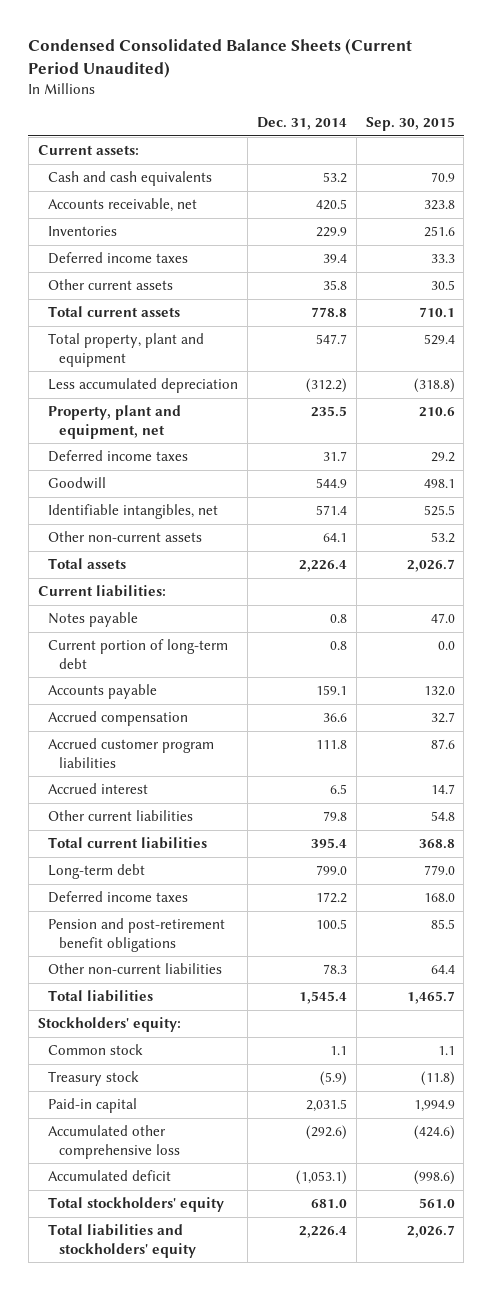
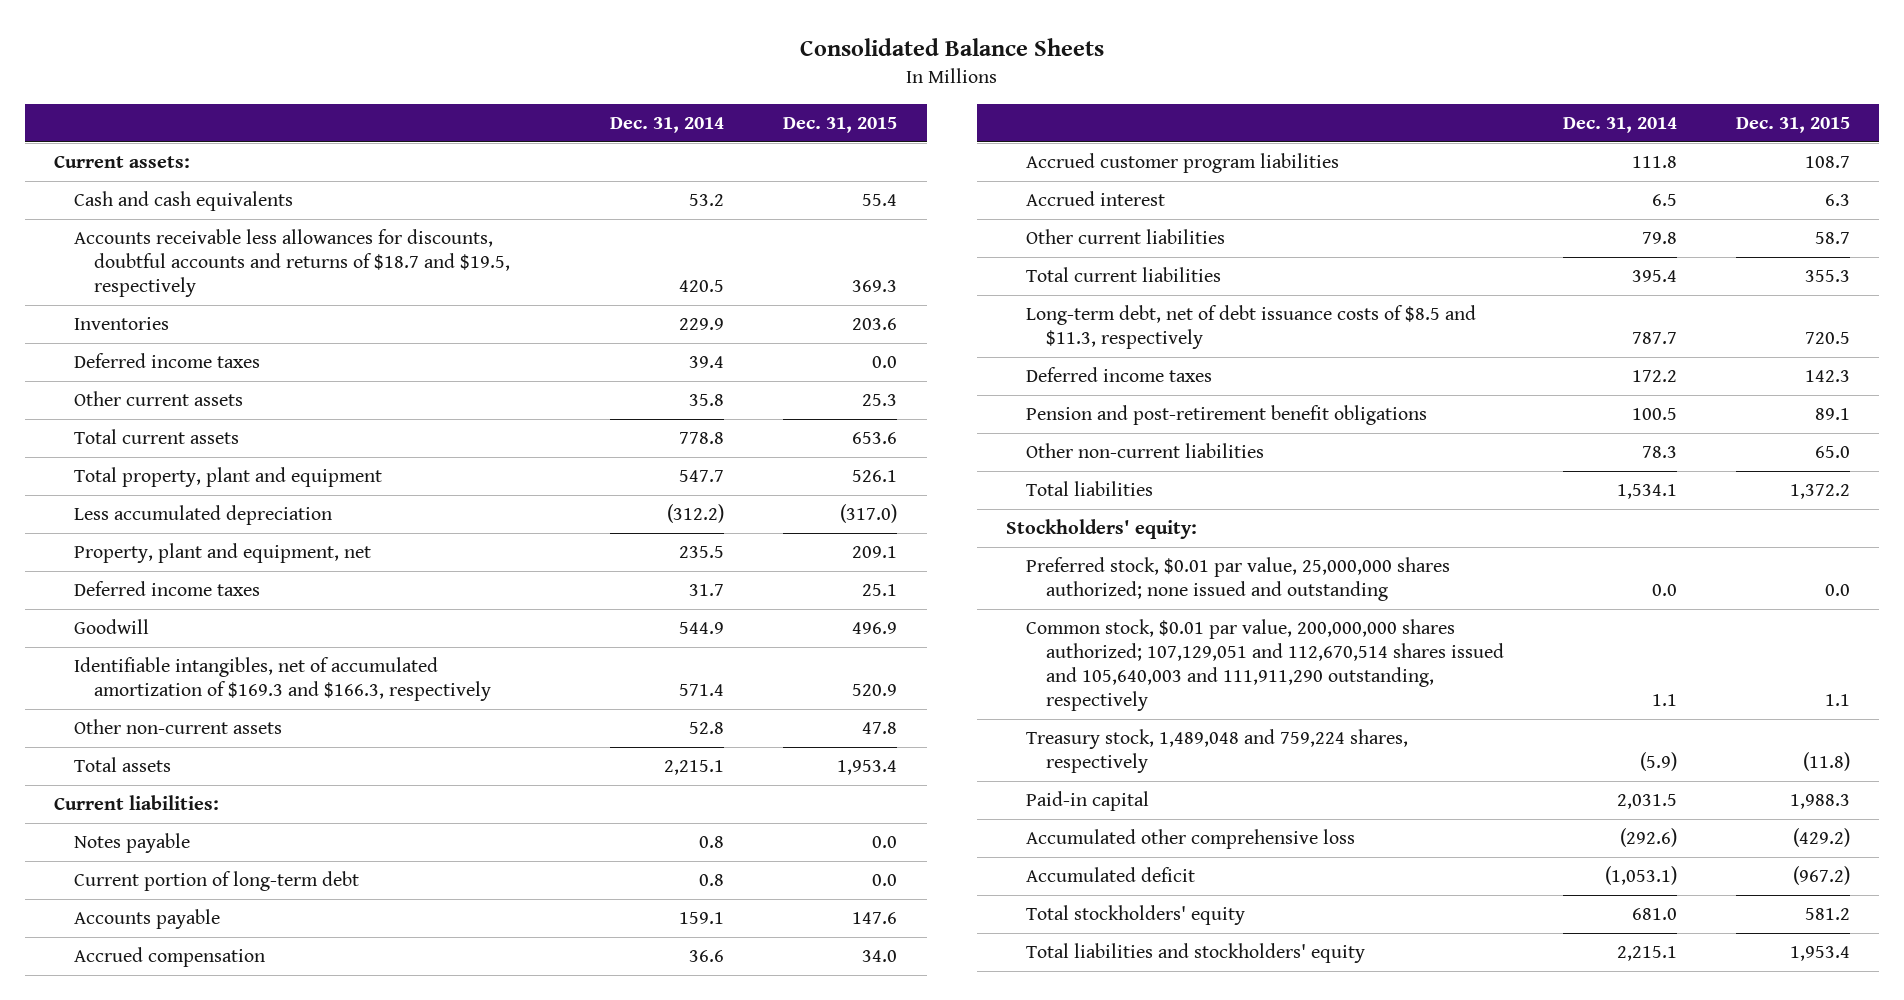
[28,38,413,79] Condensed Consolidated Balance Sheets (Current Period Unaudited) -> [799,37,1104,56] Consolidated Balance Sheets
[365,117,455,132] Sep. 30, 2015 -> none
none -> [783,116,898,133] Dec. 31, 2015
[48,198,198,213] Accounts receivable, net -> [73,229,510,298] Accounts receivable less allowances for discounts, doubtful accounts and returns of $18.7 and $19.5, respectively
[48,504,219,520] Identifiable intangibles, net -> [73,657,491,702] Identifiable intangibles, net of accumulated amortization of $169.3 and $166.3, respectively
[323,533,348,543] 64.1 -> [689,722,725,735] 52.8
[299,560,348,573] 2,226.4 -> [664,760,725,776] 2,215.1
[48,864,146,880] Long-term debt -> [1026,305,1477,350] Long-term debt, net of debt issuance costs of $8.5 and $11.3, respectively
[316,865,348,876] 799.0 -> [1632,332,1678,345] 787.7
[299,991,348,1005] 1,545.4 -> [1617,484,1678,500] 1,534.1
none -> [1026,557,1451,602] Preferred stock, $0.01 par value, 25,000,000 shares authorized; none issued and outstanding
[48,1044,144,1056] Common stock -> [1026,619,1505,712] Common stock, $0.01 par value, 200,000,000 shares authorized; 107,129,051 and 112,670,514 shares issued and 105,640,003 and 111,911,290 outstanding, respectively
[48,1071,140,1087] Treasury stock -> [1026,729,1409,774] Treasury stock, 1,489,048 and 759,224 shares, respectively
[299,1226,348,1239] 2,226.4 -> [1617,946,1678,962] 2,215.1

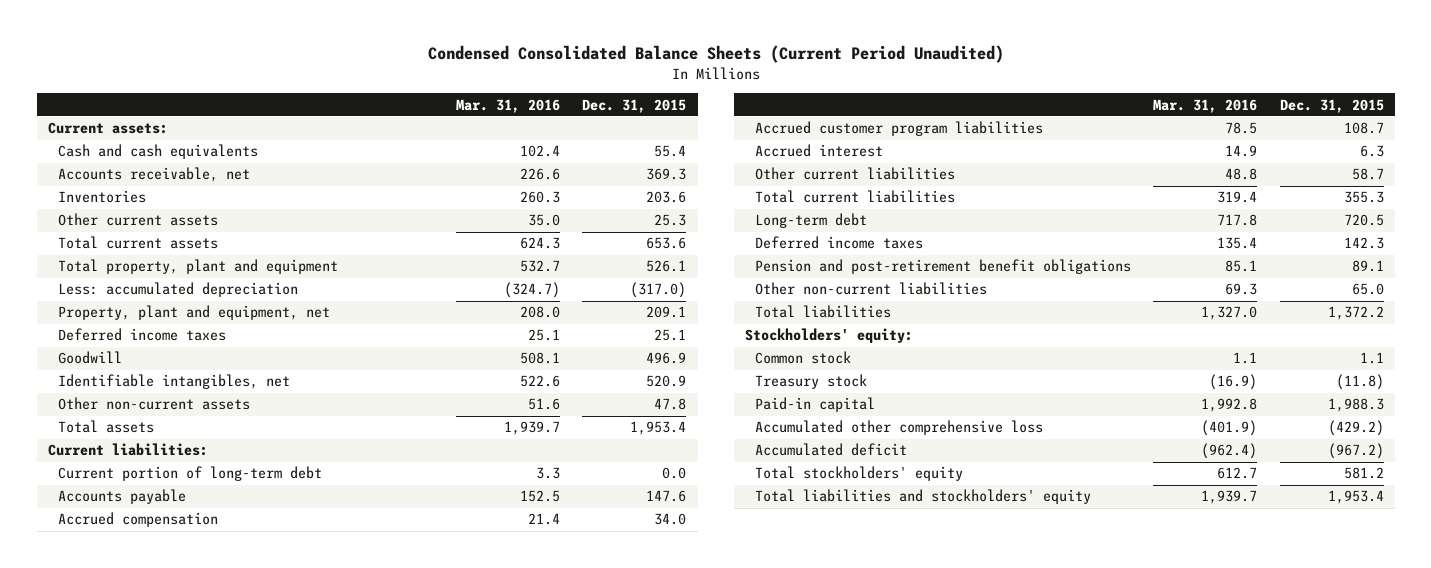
[799,37,1104,56] Consolidated Balance Sheets -> [427,45,1004,64] Condensed Consolidated Balance Sheets (Current Period Unaudited)
[610,116,725,133] Dec. 31, 2014 -> none
none -> [456,98,561,113] Mar. 31, 2016
[73,229,510,298] Accounts receivable less allowances for discounts, doubtful accounts and returns of $18.7 and $19.5, respectively -> [57,167,250,183] Accounts receivable, net
[73,353,260,369] Deferred income taxes -> none
[73,505,332,526] Less accumulated depreciation -> [57,282,298,298] Less: accumulated depreciation
[73,657,491,702] Identifiable intangibles, net of accumulated amortization of $169.3 and $166.3, respectively -> [57,374,290,390] Identifiable intangibles, net
[73,833,190,854] Notes payable -> none
[1026,305,1477,350] Long-term debt, net of debt issuance costs of $8.5 and $11.3, respectively -> [755,213,868,229] Long-term debt
[1026,557,1451,602] Preferred stock, $0.01 par value, 25,000,000 shares authorized; none issued and outstanding -> none
[1026,619,1505,712] Common stock, $0.01 par value, 200,000,000 shares authorized; 107,129,051 and 112,670,514 shares issued and 105,640,003 and 111,911,290 outstanding, respectively -> [755,351,852,365] Common stock
[1026,729,1409,774] Treasury stock, 1,489,048 and 759,224 shares, respectively -> [755,374,868,390] Treasury stock

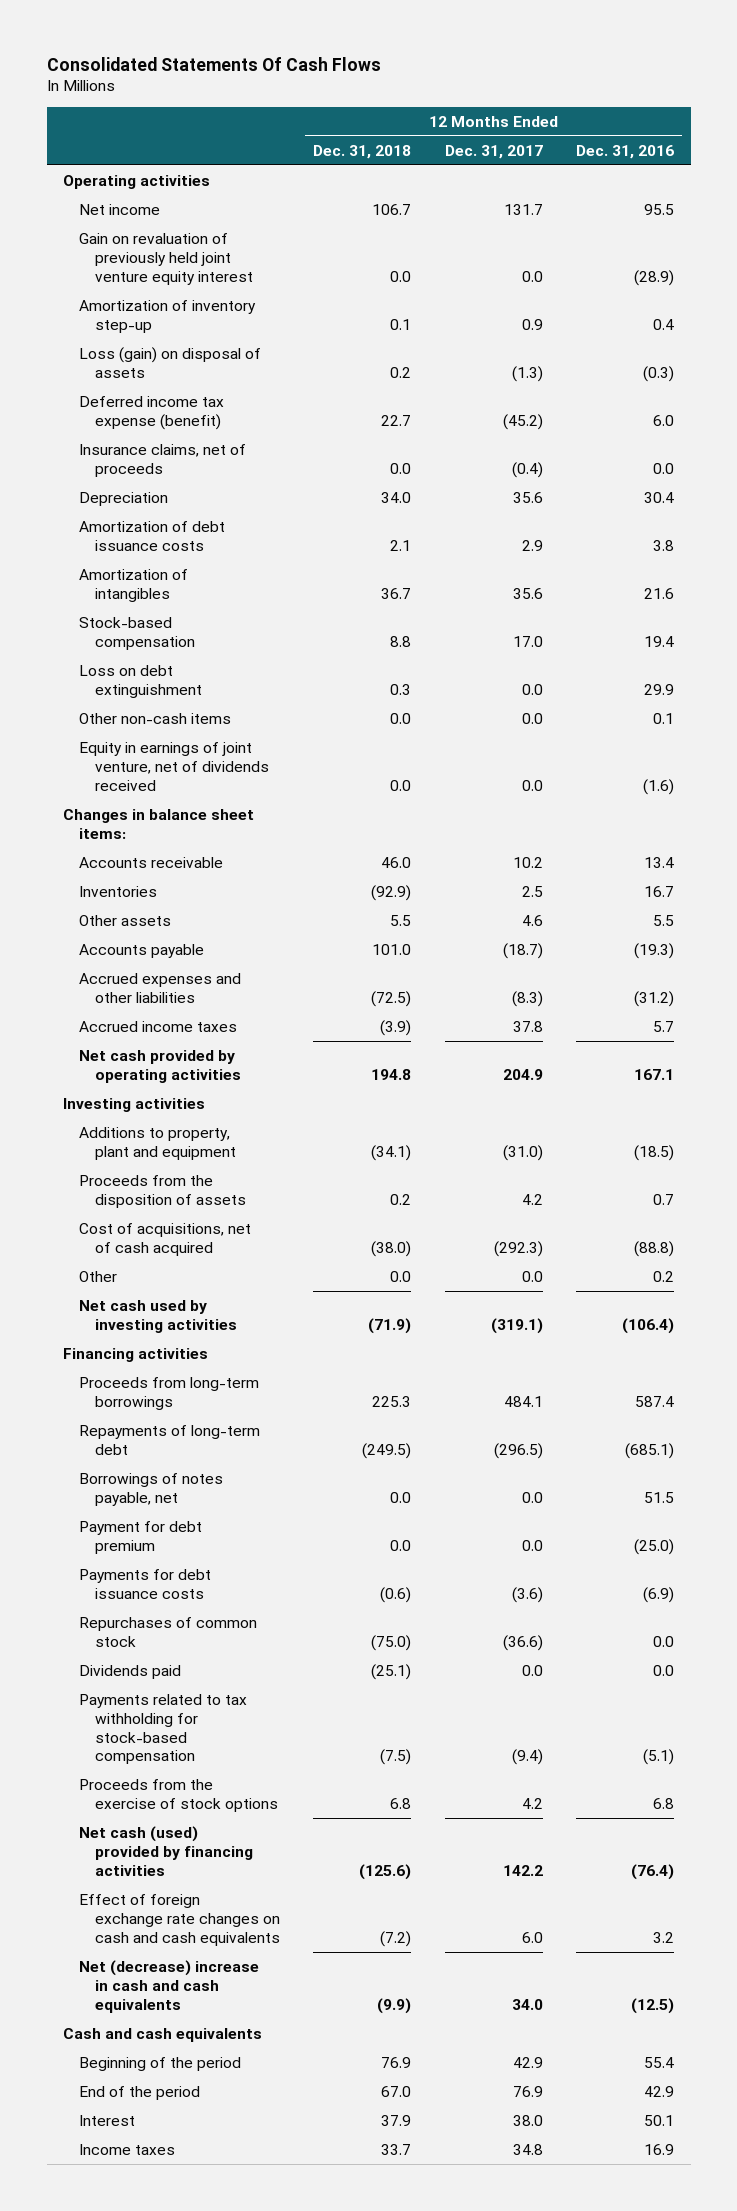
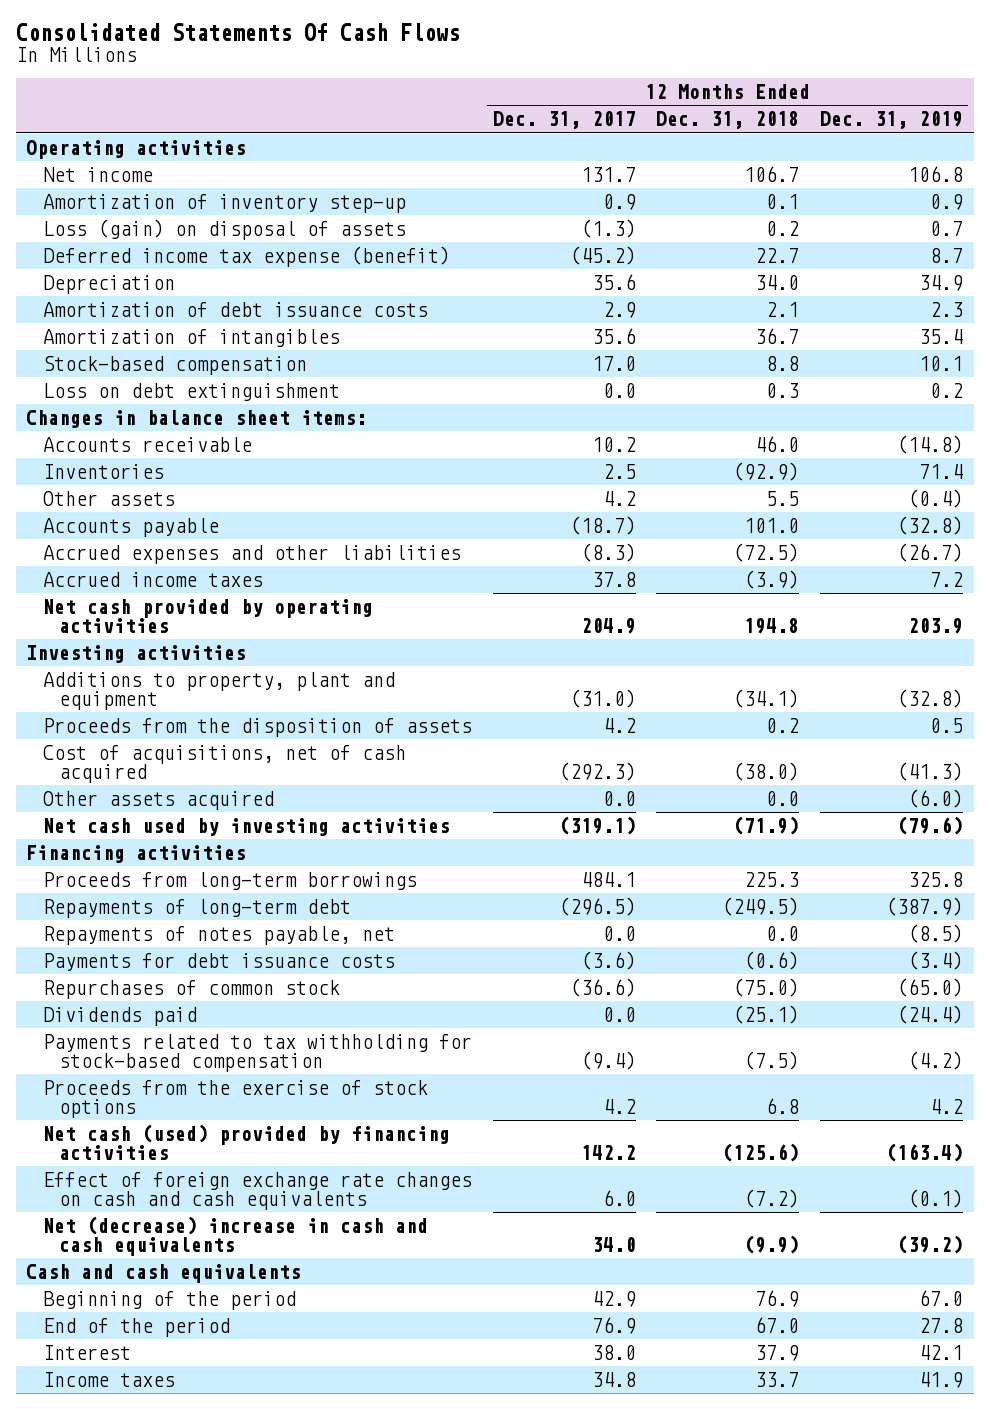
[575,144,674,159] Dec. 31, 2016 -> none
none -> [820,111,964,130] Dec. 31, 2019
[79,233,253,285] Gain on revaluation of previously held joint venture equity interest -> none
[79,444,247,477] Insurance claims, net of proceeds -> none
[79,713,232,725] Other non-cash items -> none
[79,742,269,791] Equity in earnings of joint venture, net of dividends received -> none
[521,915,543,927] 4.6 -> [602,490,636,506] 4.2
[79,1271,118,1283] Other -> none
none -> [42,790,274,810] Other assets acquired
[79,1521,203,1554] Payment for debt premium -> none
[79,1473,224,1506] Borrowings of notes payable, net -> [42,925,395,945] Repayments of notes payable, net

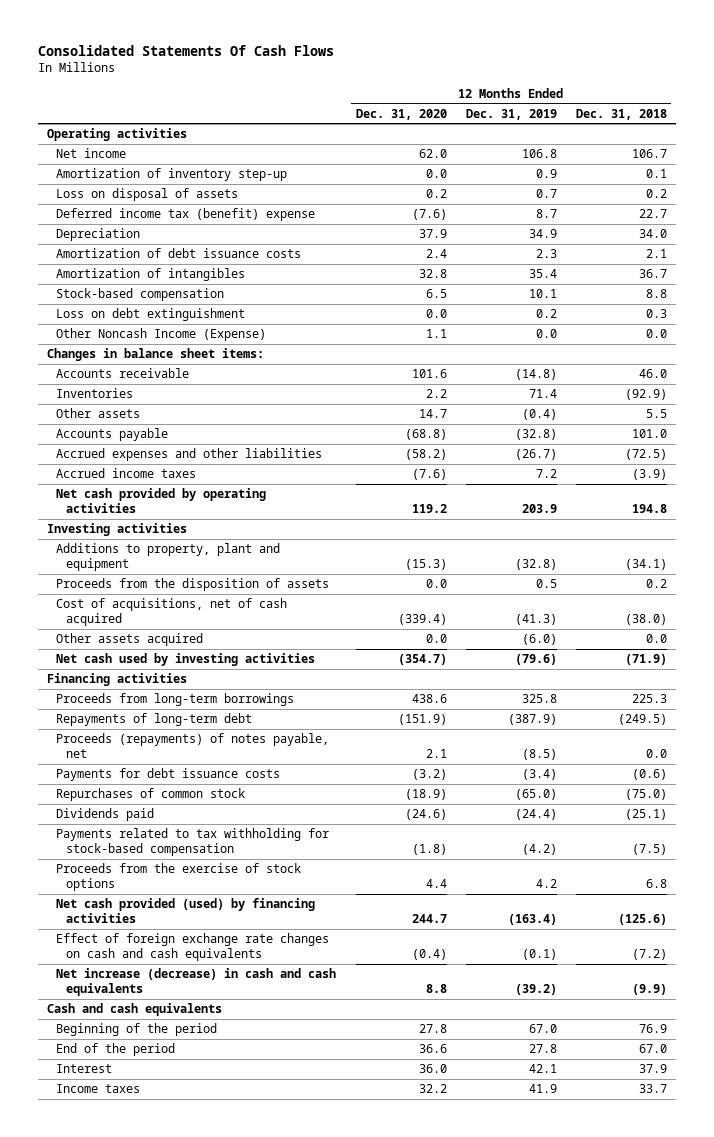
[492,111,636,130] Dec. 31, 2017 -> none
none -> [355,108,447,120] Dec. 31, 2020
[42,218,406,240] Loss (gain) on disposal of assets -> [56,188,239,202] Loss on disposal of assets
[42,245,450,267] Deferred income tax expense (benefit) -> [56,208,316,222] Deferred income tax (benefit) expense
none -> [56,328,267,342] Other Noncash Income (Expense)
[42,925,395,945] Repayments of notes payable, net -> [56,733,330,759] Proceeds (repayments) of notes payable, net
[42,1123,450,1161] Net cash (used) provided by financing activities -> [56,898,316,924] Net cash provided (used) by financing activities
[42,1215,428,1257] Net (decrease) increase in cash and cash equivalents -> [56,968,337,997] Net increase (decrease) in cash and cash equivalents

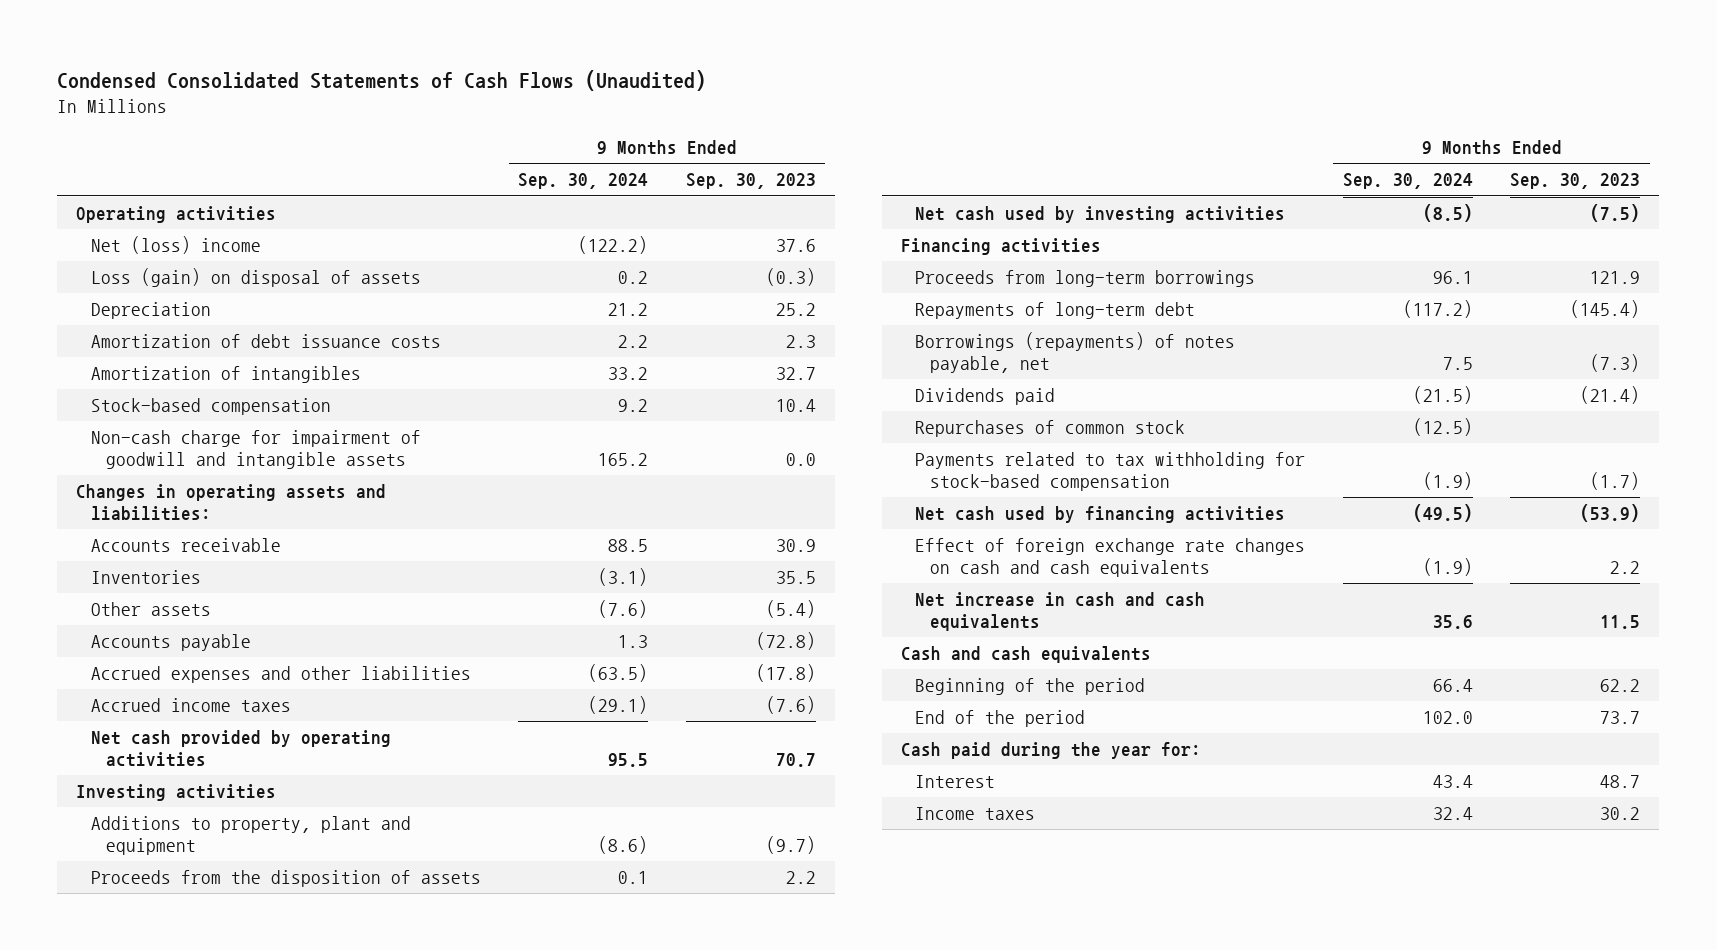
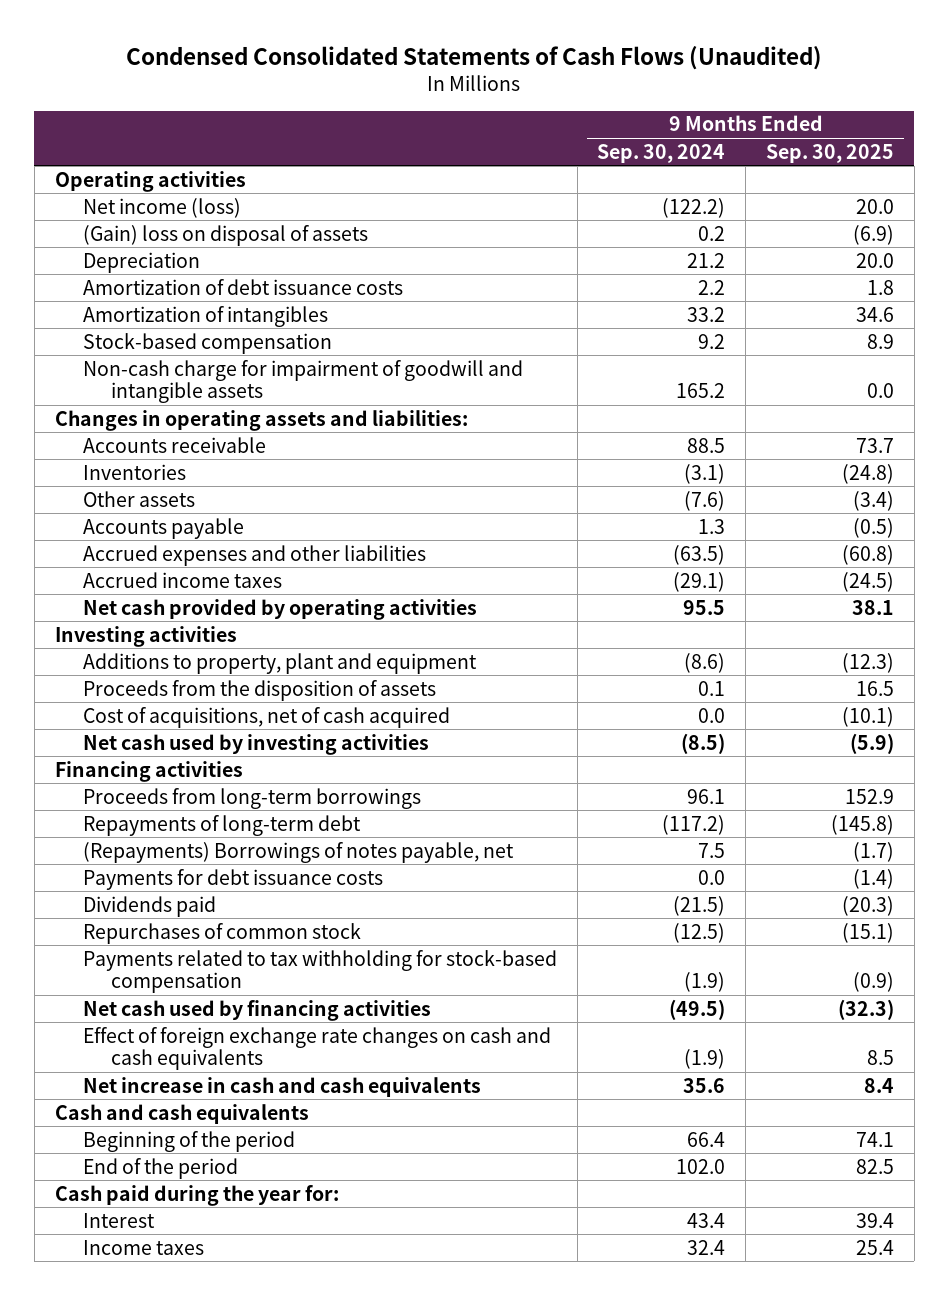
[686,173,817,190] Sep. 30, 2023 -> none
none -> [766,143,895,163] Sep. 30, 2025
[90,236,261,255] Net (loss) income -> [82,197,241,218] Net income (loss)
[90,268,421,288] Loss (gain) on disposal of assets -> [82,224,368,246] (Gain) loss on disposal of assets
none -> [82,706,450,728] Cost of acquisitions, net of cash acquired
[915,332,1236,373] Borrowings (repayments) of notes payable, net -> [82,841,514,863] (Repayments) Borrowings of notes payable, net
none -> [82,868,383,890] Payments for debt issuance costs

